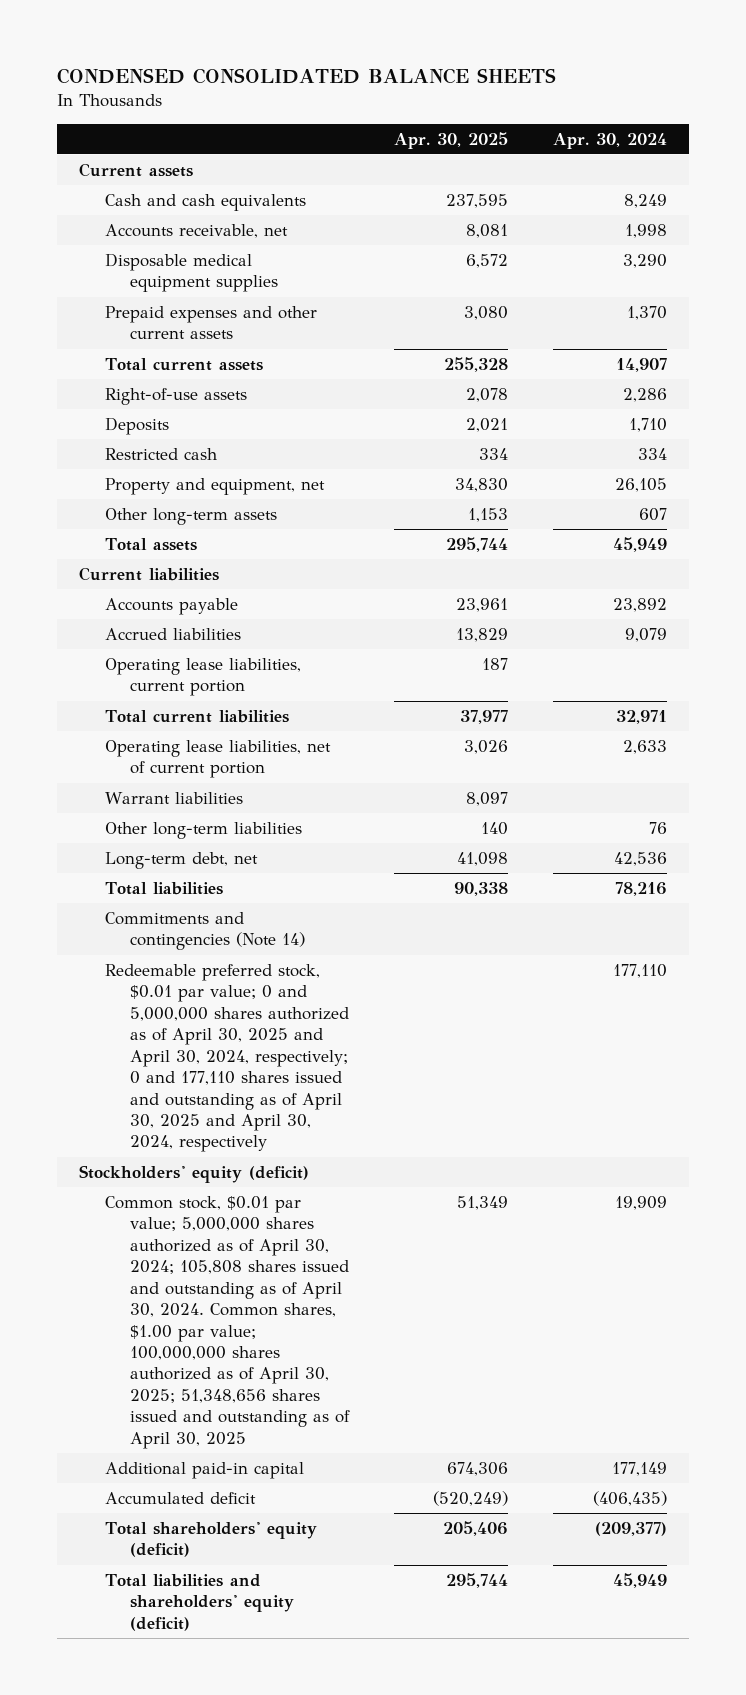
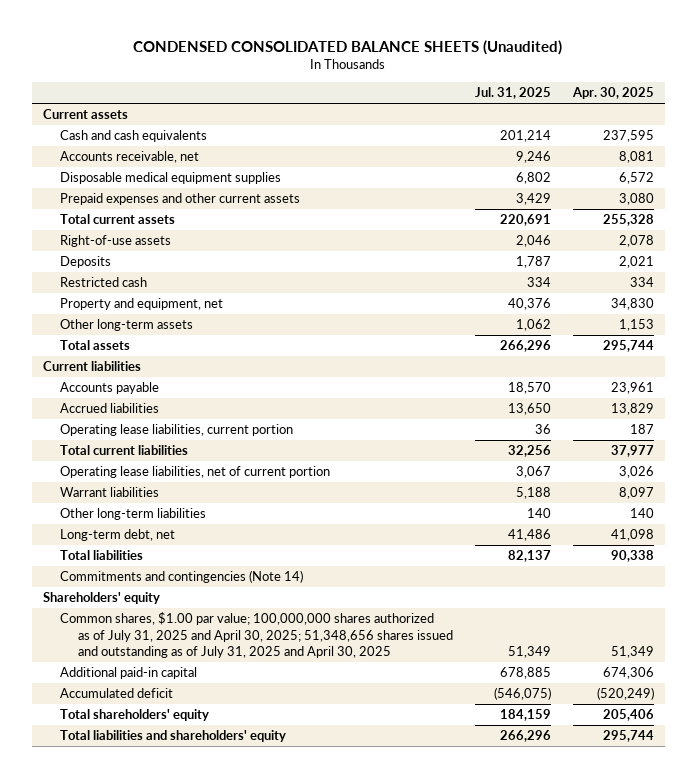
[56,68,556,85] CONDENSED CONSOLIDATED BALANCE SHEETS -> [133,39,563,55] CONDENSED CONSOLIDATED BALANCE SHEETS (Unaudited)
[552,132,667,149] Apr. 30, 2024 -> none
none -> [474,87,551,100] Jul. 31, 2025
[104,963,349,1153] Redeemable preferred stock, $0.01 par value; 0 and 5,000,000 shares authorized as of April 30, 2025 and April 30, 2024, respectively; 0 and 177,110 shares issued and outstanding as of April 30, 2025 and April 30, 2024, respectively -> none
[79,1164,310,1183] Stockholders' equity (deficit) -> [42,592,160,605] Shareholders' equity
[104,1195,350,1449] Common stock, $0.01 par value; 5,000,000 shares authorized as of April 30, 2024; 105,808 shares issued and outstanding as of April 30, 2024. Common shares, $1.00 par value; 100,000,000 shares authorized as of April 30, 2025; 51,348,656 shares issued and outstanding as of April 30, 2025 -> [60,612,453,659] Common shares, $1.00 par value; 100,000,000 shares authorized as of July 31, 2025 and April 30, 2025; 51,348,656 shares issued and outstanding as of July 31, 2025 and April 30, 2025
[104,1521,317,1558] Total shareholders' equity (deficit) -> [60,709,210,722] Total shareholders' equity
[104,1573,294,1631] Total liabilities and shareholders' equity (deficit) -> [60,730,287,743] Total liabilities and shareholders' equity

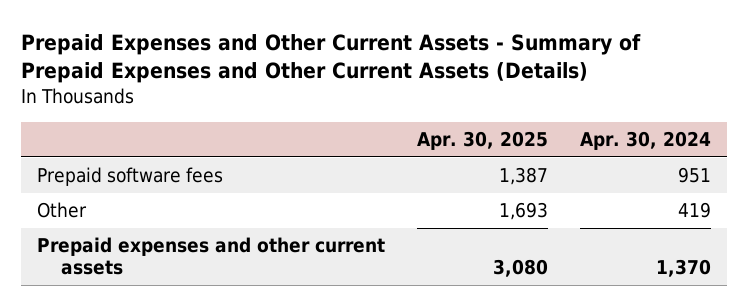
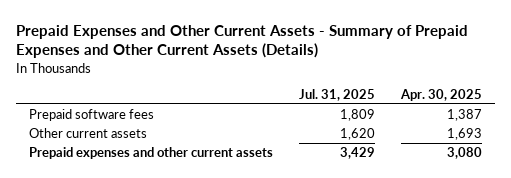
[580,130,712,150] Apr. 30, 2024 -> none
none -> [298,89,375,102] Jul. 31, 2025
[37,202,88,219] Other -> [29,127,148,138] Other current assets

